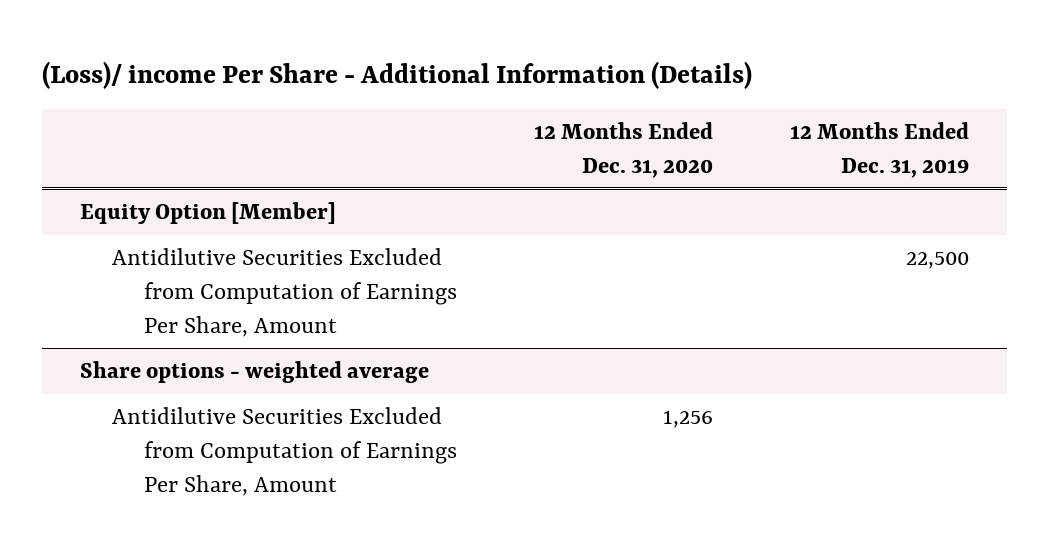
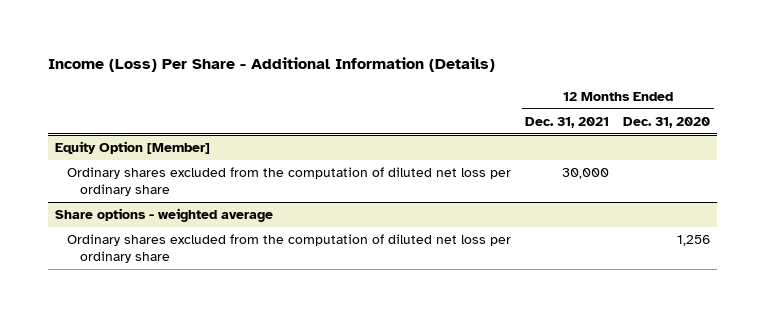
[41,60,752,89] (Loss)/ income Per Share - Additional Information (Details) -> [47,57,495,73] Income (Loss) Per Share - Additional Information (Details)
[789,121,969,178] 12 Months Ended Dec. 31, 2019 -> none
none -> [525,116,610,128] Dec. 31, 2021
[112,248,457,337] Antidilutive Securities Excluded from Computation of Earnings Per Share, Amount -> [67,167,512,196] Ordinary shares excluded from the computation of diluted net loss per ordinary share
[112,407,457,496] Antidilutive Securities Excluded from Computation of Earnings Per Share, Amount -> [67,234,512,263] Ordinary shares excluded from the computation of diluted net loss per ordinary share

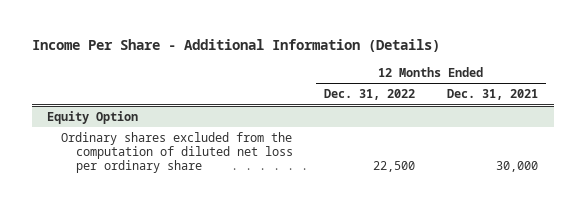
[47,57,495,73] Income (Loss) Per Share - Additional Information (Details) -> [31,39,440,53] Income Per Share - Additional Information (Details)
[623,116,711,128] Dec. 31, 2020 -> none
none -> [324,89,416,101] Dec. 31, 2022
[54,141,210,155] Equity Option [Member] -> [47,111,139,125] Equity Option
[54,208,273,223] Share options - weighted average -> none
[67,234,512,263] Ordinary shares excluded from the computation of diluted net loss per ordinary share -> none

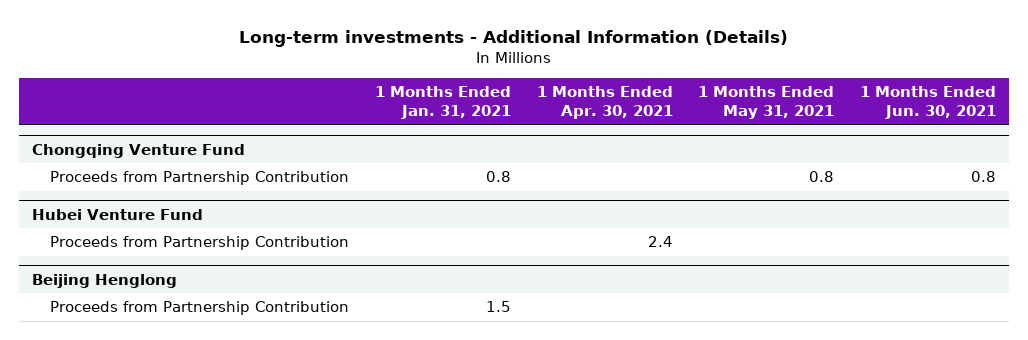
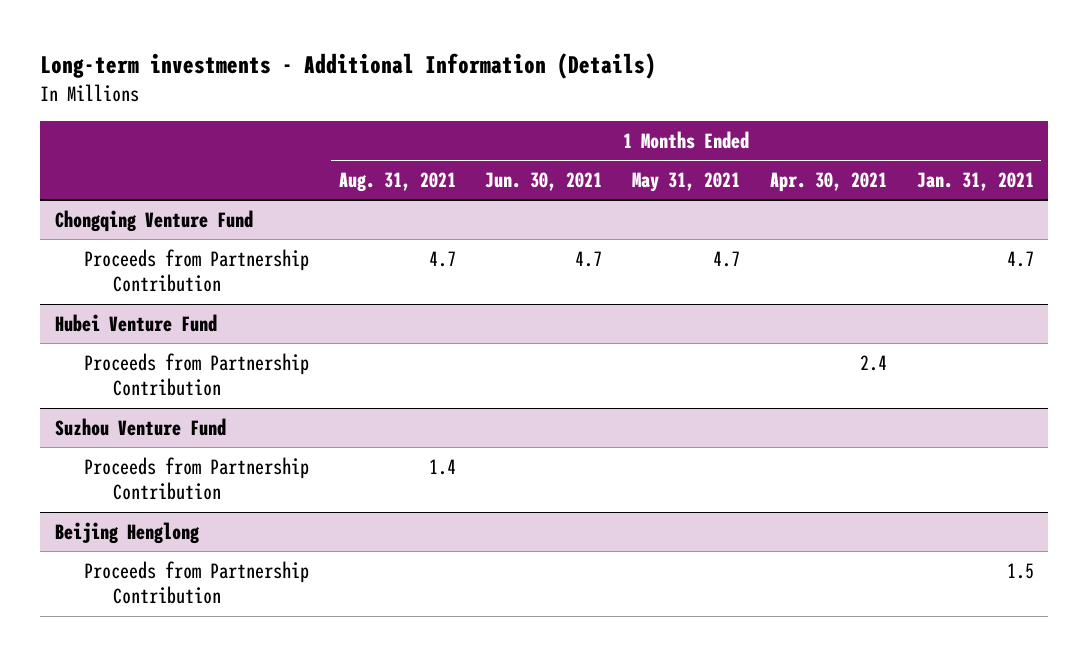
none -> [338,171,456,192] Aug. 31, 2021
[486,171,512,183] 0.8 -> [1006,250,1034,267] 4.7
[809,171,835,183] 0.8 -> [713,250,741,267] 4.7
[971,171,997,183] 0.8 -> [575,250,603,267] 4.7
none -> [55,417,227,436] Suzhou Venture Fund
none -> [83,456,309,501] Proceeds from Partnership Contribution

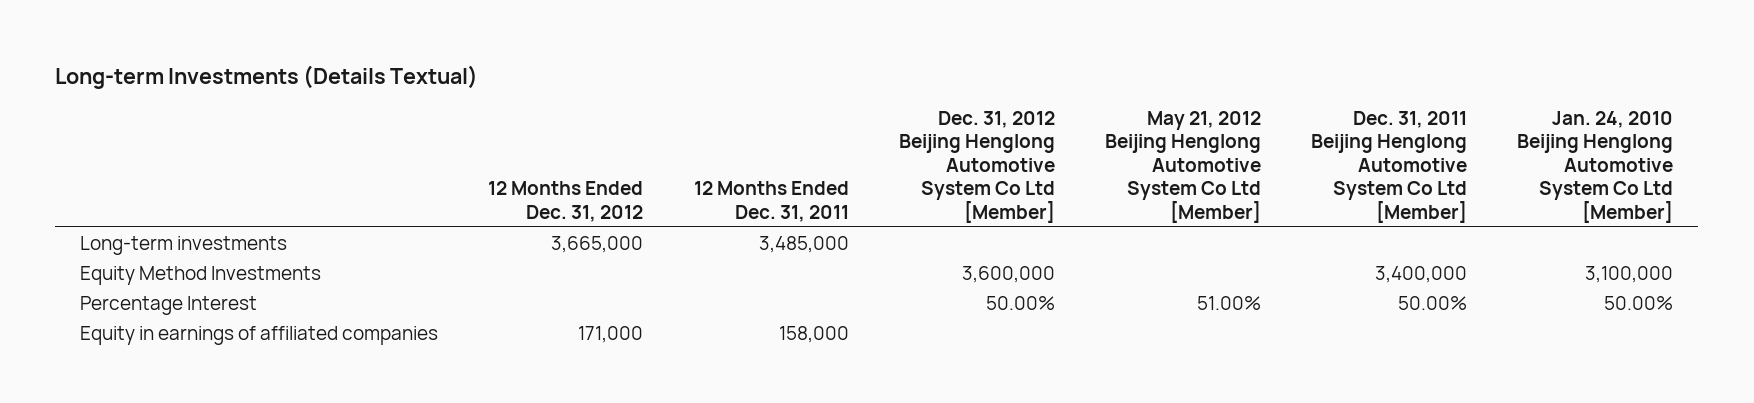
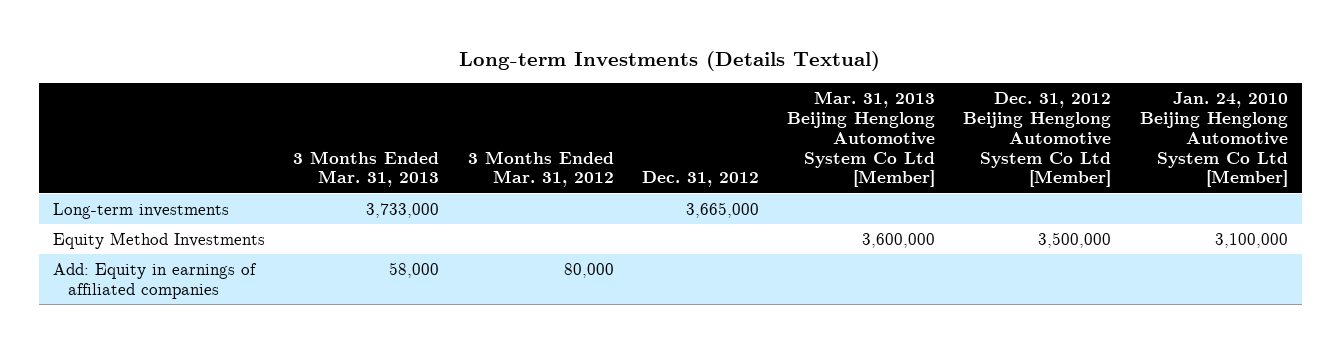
[488,181,644,222] 12 Months Ended Dec. 31, 2012 -> none
[693,181,849,222] 12 Months Ended Dec. 31, 2011 -> none
[1105,110,1262,223] May 21, 2012 Beijing Henglong Automotive System Co Ltd [Member] -> none
[1311,110,1468,223] Dec. 31, 2011 Beijing Henglong Automotive System Co Ltd [Member] -> none
none -> [293,150,440,188] 3 Months Ended Mar. 31, 2013
none -> [467,150,614,188] 3 Months Ended Mar. 31, 2012
none -> [641,171,759,188] Dec. 31, 2012
none -> [787,90,936,188] Mar. 31, 2013 Beijing Henglong Automotive System Co Ltd [Member]
[80,295,258,315] Percentage Interest -> none
[961,265,1055,283] 3,600,000 -> [1038,231,1112,248] 3,500,000
[80,325,439,345] Equity in earnings of affiliated companies -> [53,262,258,299] Add: Equity in earnings of affiliated companies

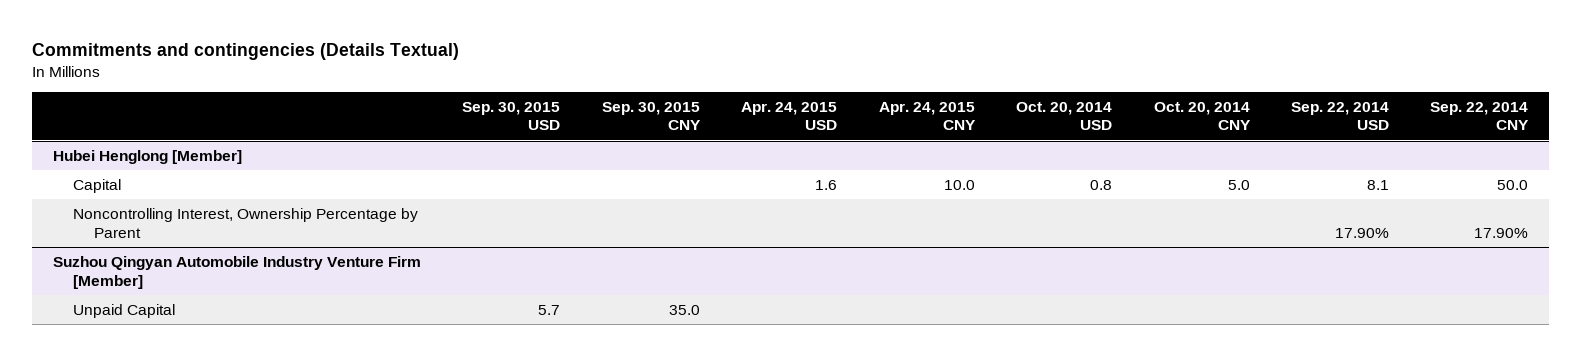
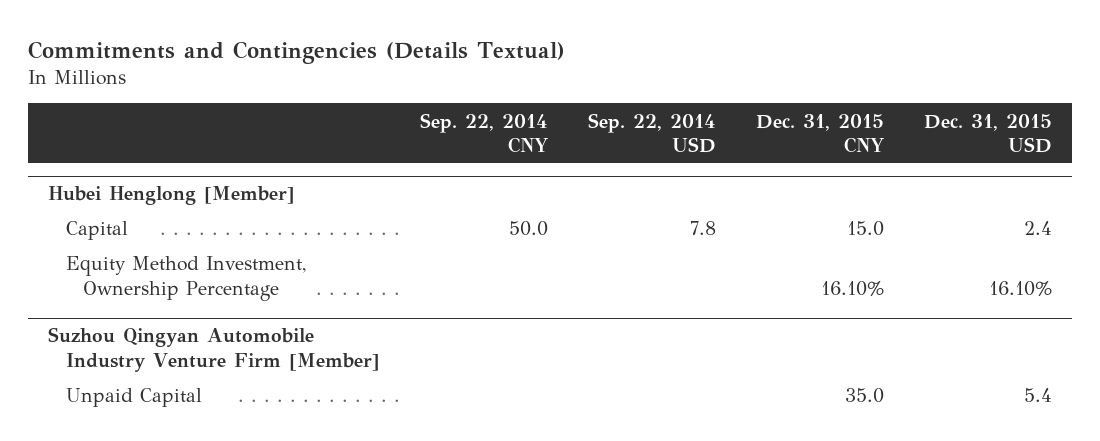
[31,42,459,60] Commitments and contingencies (Details Textual) -> [27,40,565,64] Commitments and Contingencies (Details Textual)
[462,101,561,131] Sep. 30, 2015 USD -> none
[601,101,701,131] Sep. 30, 2015 CNY -> none
[741,101,838,131] Apr. 24, 2015 USD -> none
[878,101,976,131] Apr. 24, 2015 CNY -> none
[1016,101,1113,131] Oct. 20, 2014 USD -> none
[1153,101,1251,131] Oct. 20, 2014 CNY -> none
none -> [755,113,884,154] Dec. 31, 2015 CNY
none -> [923,113,1052,154] Dec. 31, 2015 USD
[73,208,419,238] Noncontrolling Interest, Ownership Percentage by Parent -> none
[1367,180,1390,191] 8.1 -> [689,221,716,236] 7.8
none -> [65,256,306,301] Equity Method Investment, Ownership Percentage

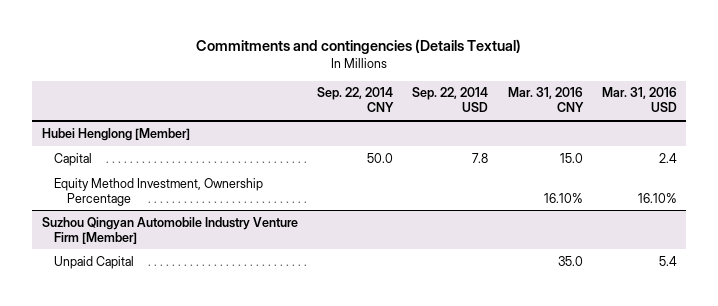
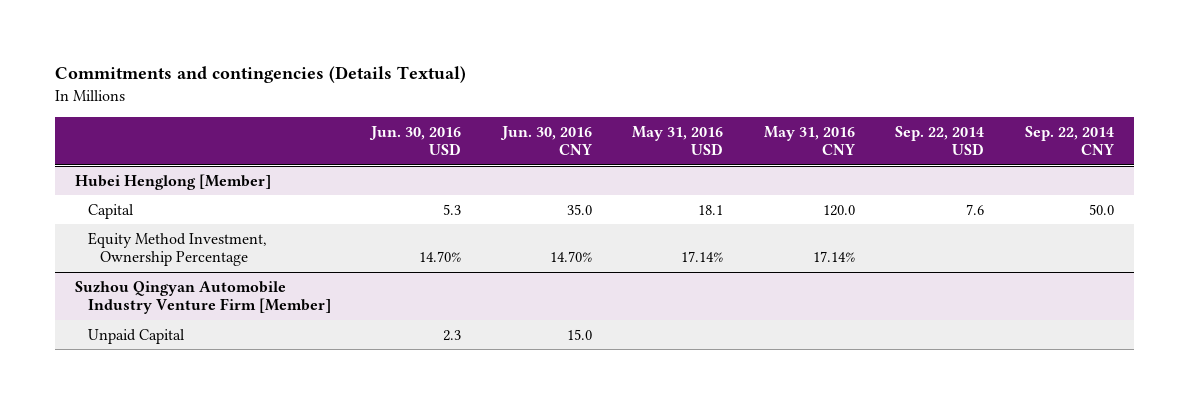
[507,87,584,113] Mar. 31, 2016 CNY -> none
[601,87,677,113] Mar. 31, 2016 USD -> none
none -> [369,125,462,156] Jun. 30, 2016 USD
none -> [499,125,592,156] Jun. 30, 2016 CNY
none -> [632,125,724,156] May 31, 2016 USD
none -> [763,125,855,156] May 31, 2016 CNY
[472,152,489,163] 7.8 -> [966,203,985,215] 7.6

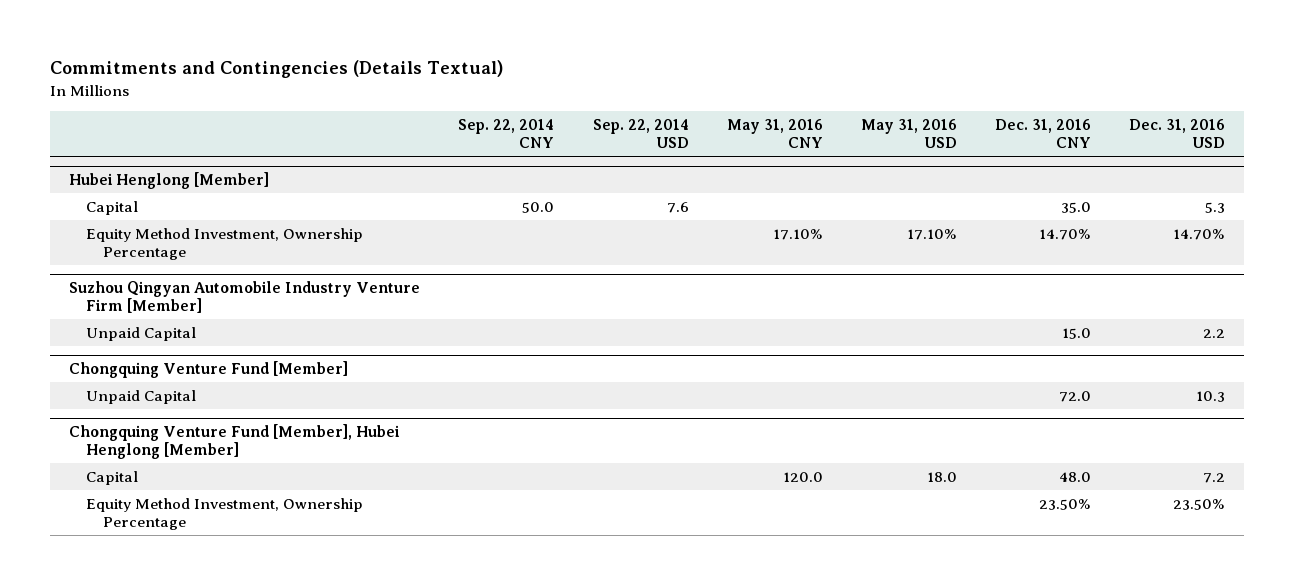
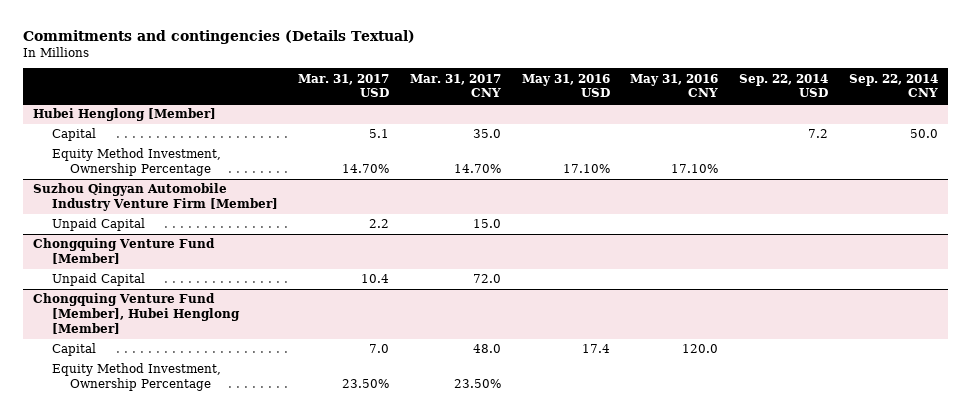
[50,60,504,79] Commitments and Contingencies (Details Textual) -> [22,29,415,44] Commitments and contingencies (Details Textual)
[995,118,1092,149] Dec. 31, 2016 CNY -> none
[1129,118,1226,149] Dec. 31, 2016 USD -> none
none -> [298,73,390,98] Mar. 31, 2017 USD
none -> [409,73,501,98] Mar. 31, 2017 CNY
[666,201,689,213] 7.6 -> [808,129,829,139] 7.2
[926,471,957,482] 18.0 -> [581,344,610,354] 17.4

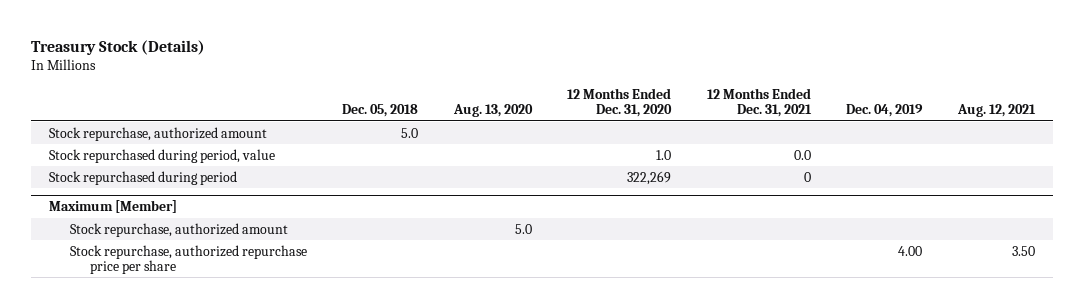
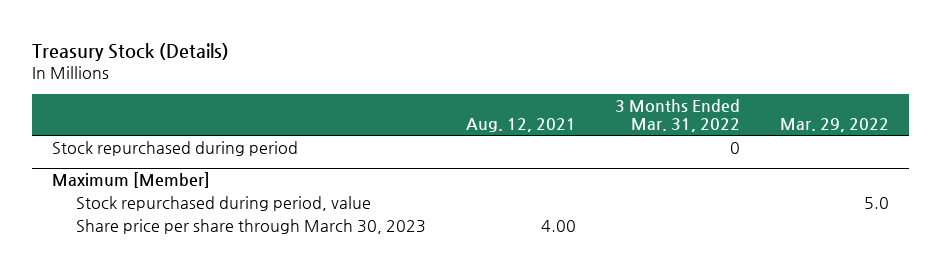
[342,104,419,118] Dec. 05, 2018 -> none
[452,104,533,118] Aug. 13, 2020 -> none
[567,87,673,118] 12 Months Ended Dec. 31, 2020 -> none
[706,87,812,118] 12 Months Ended Dec. 31, 2021 -> none
[846,104,924,118] Dec. 04, 2019 -> none
none -> [615,98,741,133] 3 Months Ended Mar. 31, 2022
none -> [779,118,889,133] Mar. 29, 2022
[48,126,267,141] Stock repurchase, authorized amount -> none
[48,148,275,163] Stock repurchased during period, value -> none
[69,222,288,237] Stock repurchase, authorized amount -> none
[69,244,307,274] Stock repurchase, authorized repurchase price per share -> none
none -> [76,196,372,212] Stock repurchased during period, value
none -> [76,219,427,235] Share price per share through March 30, 2023

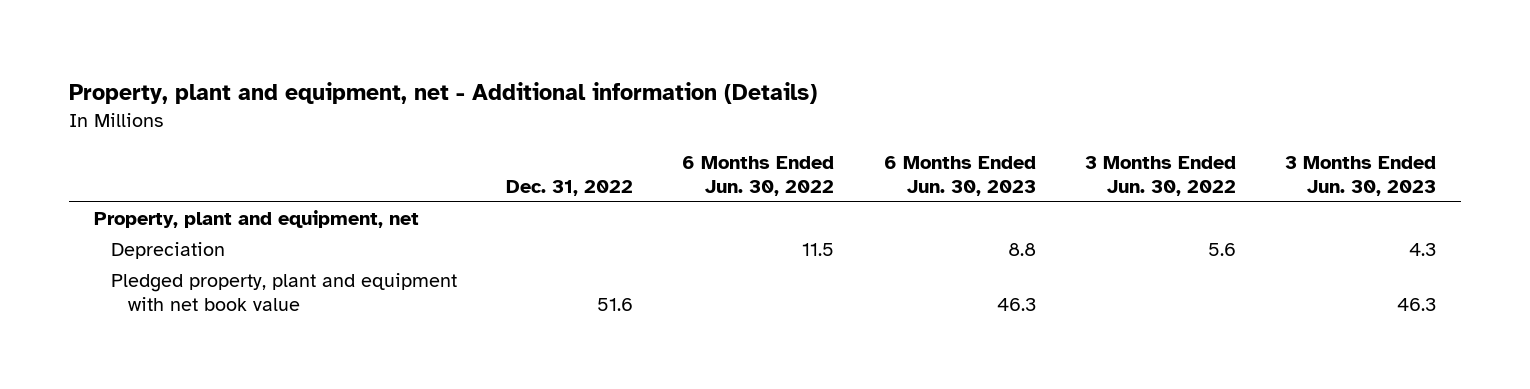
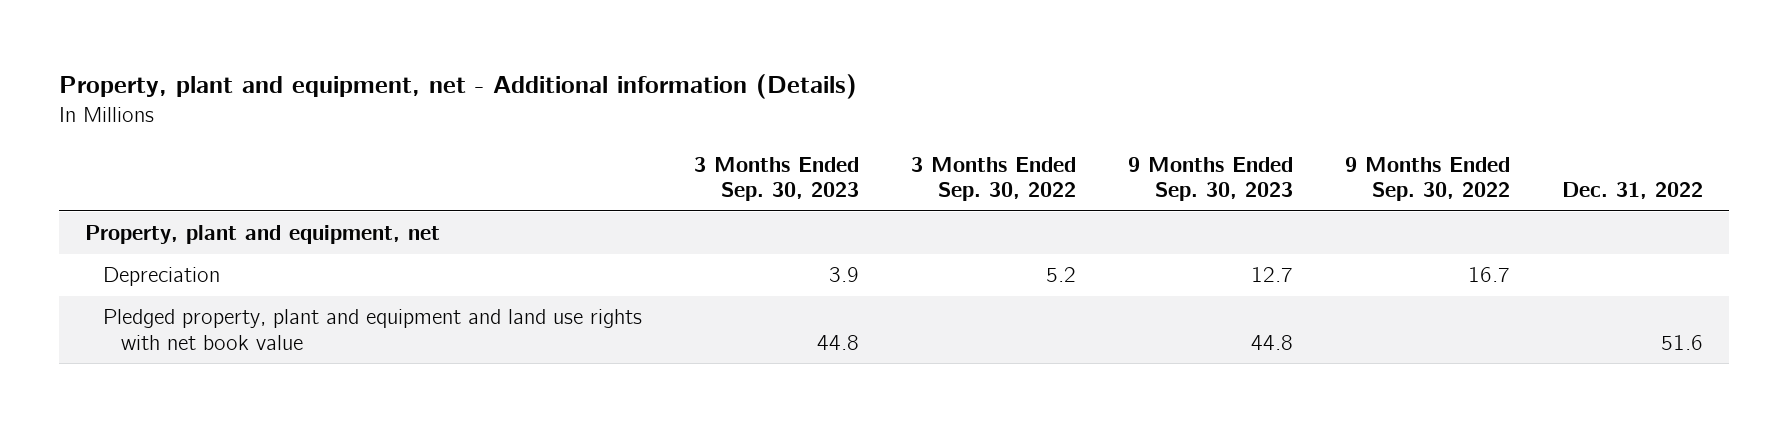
[682,156,835,196] 6 Months Ended Jun. 30, 2022 -> none
[883,156,1036,196] 6 Months Ended Jun. 30, 2023 -> none
[1084,156,1236,196] 3 Months Ended Jun. 30, 2022 -> none
[1285,156,1437,196] 3 Months Ended Jun. 30, 2023 -> none
none -> [694,156,860,202] 3 Months Ended Sep. 30, 2023
none -> [911,156,1077,202] 3 Months Ended Sep. 30, 2022
none -> [1128,156,1294,202] 9 Months Ended Sep. 30, 2023
none -> [1345,156,1511,202] 9 Months Ended Sep. 30, 2022
[110,273,457,311] Pledged property, plant and equipment with net book value -> [103,309,643,350] Pledged property, plant and equipment and land use rights with net book value

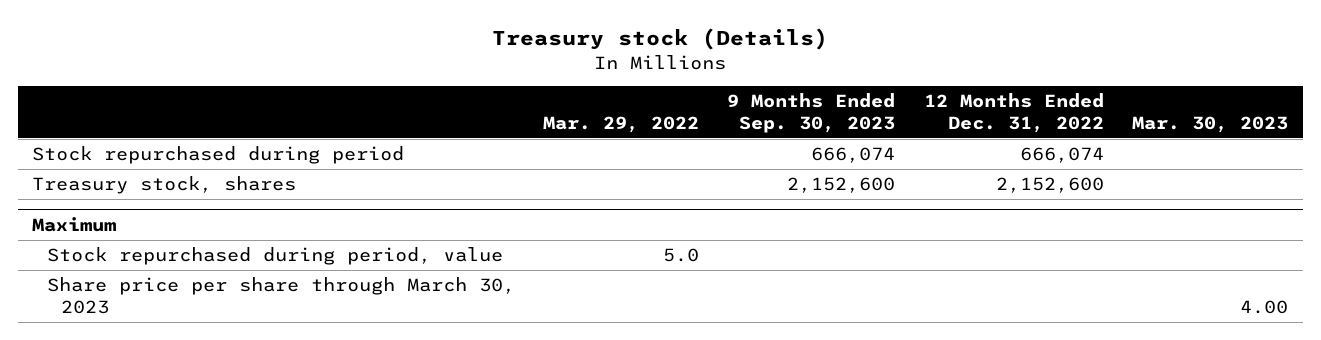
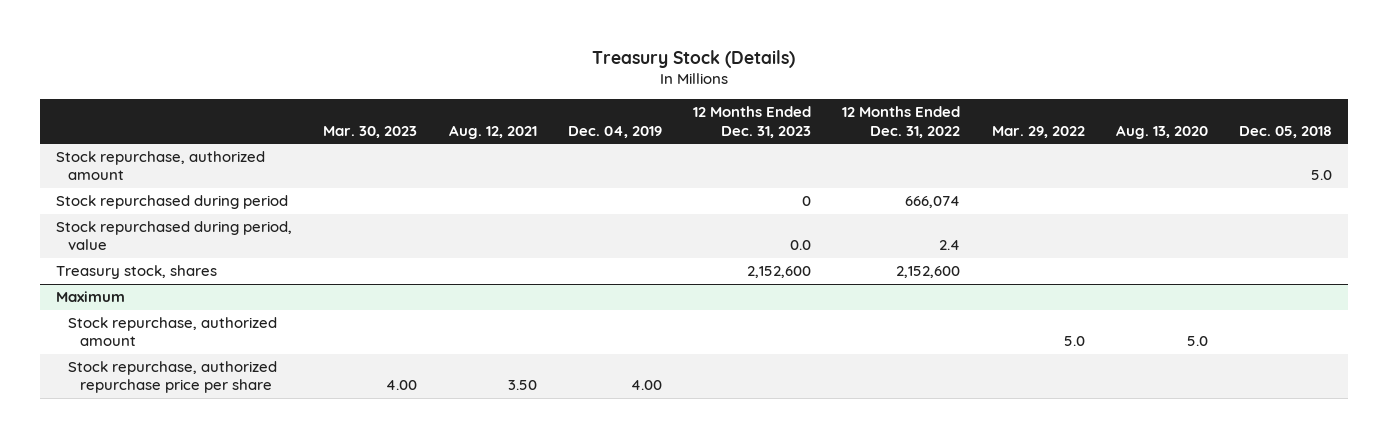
[492,28,829,51] Treasury stock (Details) -> [592,49,796,68] Treasury Stock (Details)
[727,93,896,133] 9 Months Ended Sep. 30, 2023 -> none
none -> [448,124,537,139] Aug. 12, 2021
none -> [567,125,662,138] Dec. 04, 2019
none -> [693,106,812,138] 12 Months Ended Dec. 31, 2023
none -> [1116,124,1209,139] Aug. 13, 2020
none -> [1239,125,1333,138] Dec. 05, 2018
none -> [55,151,265,181] Stock repurchase, authorized amount
none -> [55,221,292,251] Stock repurchased during period, value
[46,247,503,266] Stock repurchased during period, value -> none
[46,277,515,314] Share price per share through March 30, 2023 -> none
none -> [67,317,277,347] Stock repurchase, authorized amount
none -> [67,361,277,394] Stock repurchase, authorized repurchase price per share

